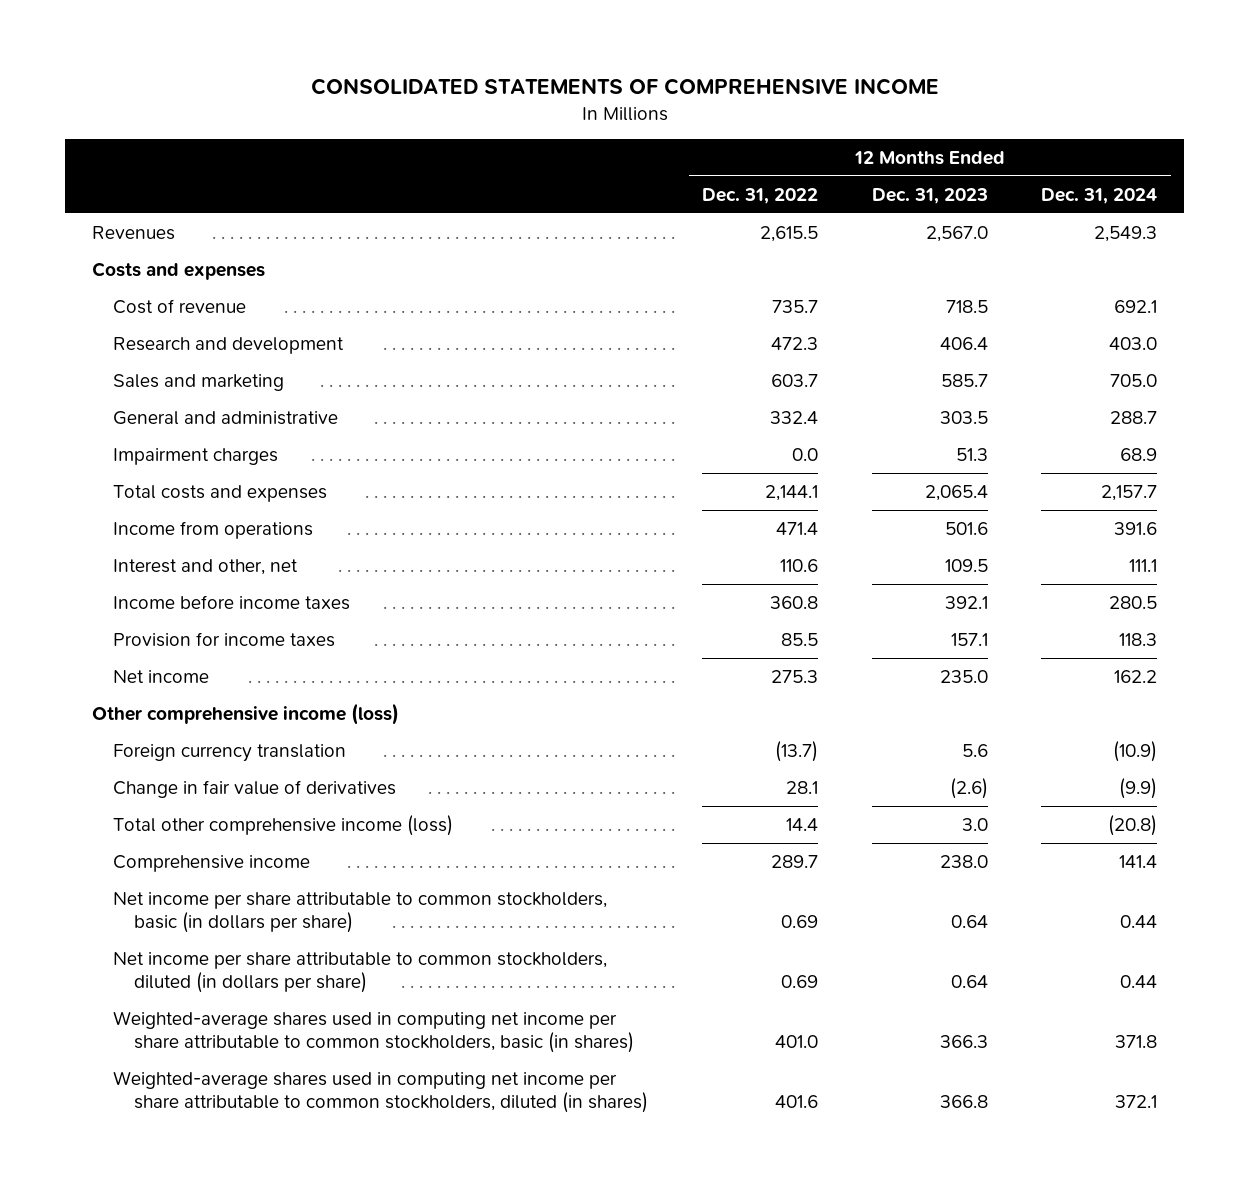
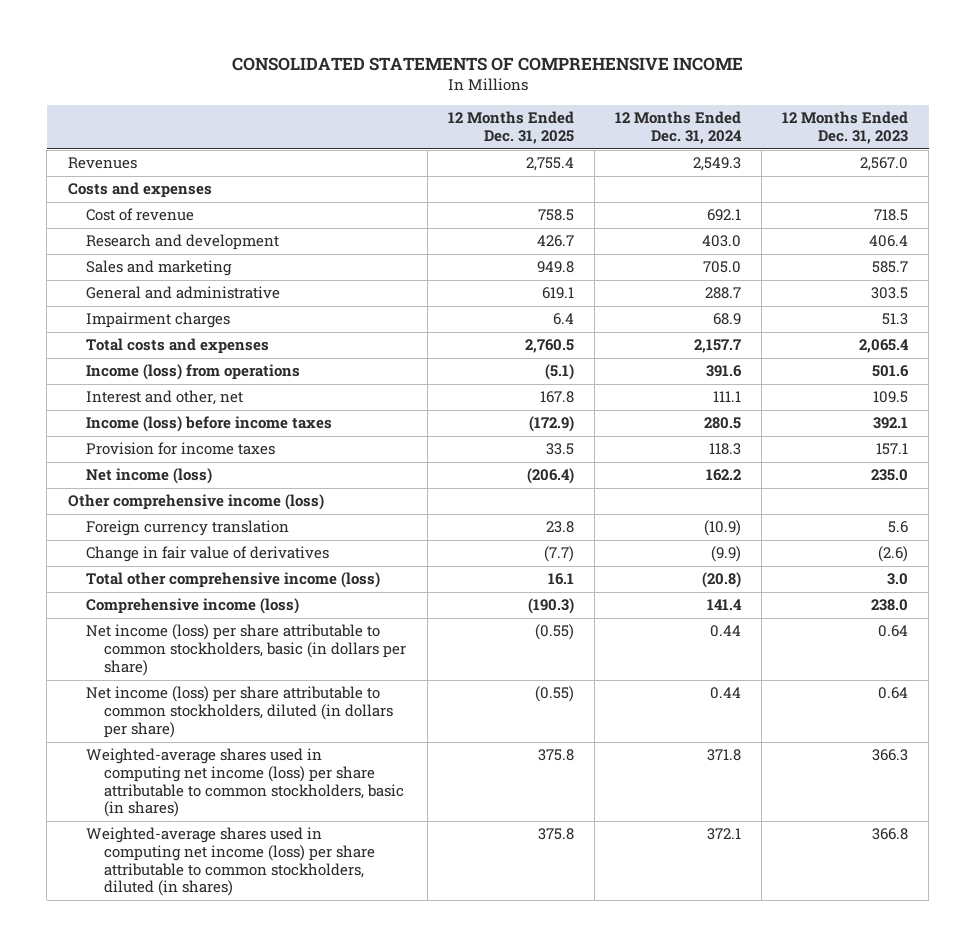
[701,187,818,204] Dec. 31, 2022 -> none
none -> [447,111,574,144] 12 Months Ended Dec. 31, 2025
[113,520,314,539] Income from operations -> [85,364,300,381] Income (loss) from operations
[113,594,351,610] Income before income taxes -> [85,416,332,433] Income (loss) before income taxes
[113,669,210,683] Net income -> [85,468,212,485] Net income (loss)
[113,854,311,872] Comprehensive income -> [85,598,299,615] Comprehensive income (loss)
[113,891,608,933] Net income per share attributable to common stockholders, basic (in dollars per share) -> [85,624,407,676] Net income (loss) per share attributable to common stockholders, basic (in dollars per share)
[113,951,608,993] Net income per share attributable to common stockholders, diluted (in dollars per share) -> [85,686,394,738] Net income (loss) per share attributable to common stockholders, diluted (in dollars per share)
[113,1010,635,1053] Weighted-average shares used in computing net income per share attributable to common stockholders, basic (in shares) -> [85,748,405,818] Weighted-average shares used in computing net income (loss) per share attributable to common stockholders, basic (in shares)
[113,1070,649,1113] Weighted-average shares used in computing net income per share attributable to common stockholders, diluted (in shares) -> [85,827,376,897] Weighted-average shares used in computing net income (loss) per share attributable to common stockholders, diluted (in shares)

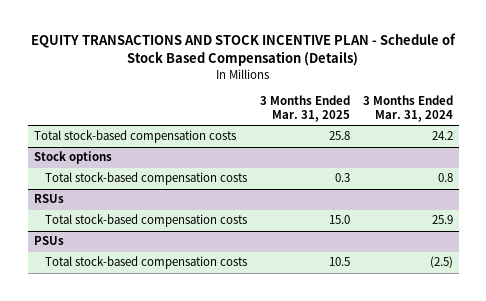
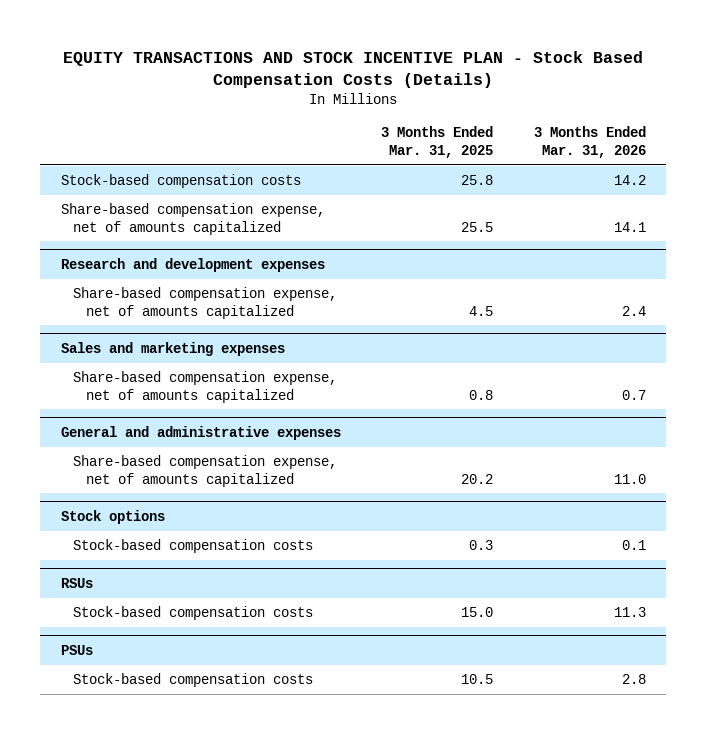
[31,33,457,67] EQUITY TRANSACTIONS AND STOCK INCENTIVE PLAN - Schedule of Stock Based Compensation (Details) -> [63,50,644,88] EQUITY TRANSACTIONS AND STOCK INCENTIVE PLAN - Stock Based Compensation Costs (Details)
[362,94,453,123] 3 Months Ended Mar. 31, 2024 -> none
none -> [533,126,646,158] 3 Months Ended Mar. 31, 2026
[33,130,236,144] Total stock-based compensation costs -> [60,174,301,189] Stock-based compensation costs
none -> [60,203,325,235] Share-based compensation expense, net of amounts capitalized
none -> [60,257,325,272] Research and development expenses
none -> [73,287,338,319] Share-based compensation expense, net of amounts capitalized
none -> [60,341,285,356] Sales and marketing expenses
none -> [73,371,338,403] Share-based compensation expense, net of amounts capitalized
none -> [60,425,341,440] General and administrative expenses
none -> [73,455,338,487] Share-based compensation expense, net of amounts capitalized
[45,172,248,186] Total stock-based compensation costs -> [73,539,314,554] Stock-based compensation costs
[45,214,248,228] Total stock-based compensation costs -> [73,606,314,621] Stock-based compensation costs
[45,256,248,270] Total stock-based compensation costs -> [73,673,314,688] Stock-based compensation costs

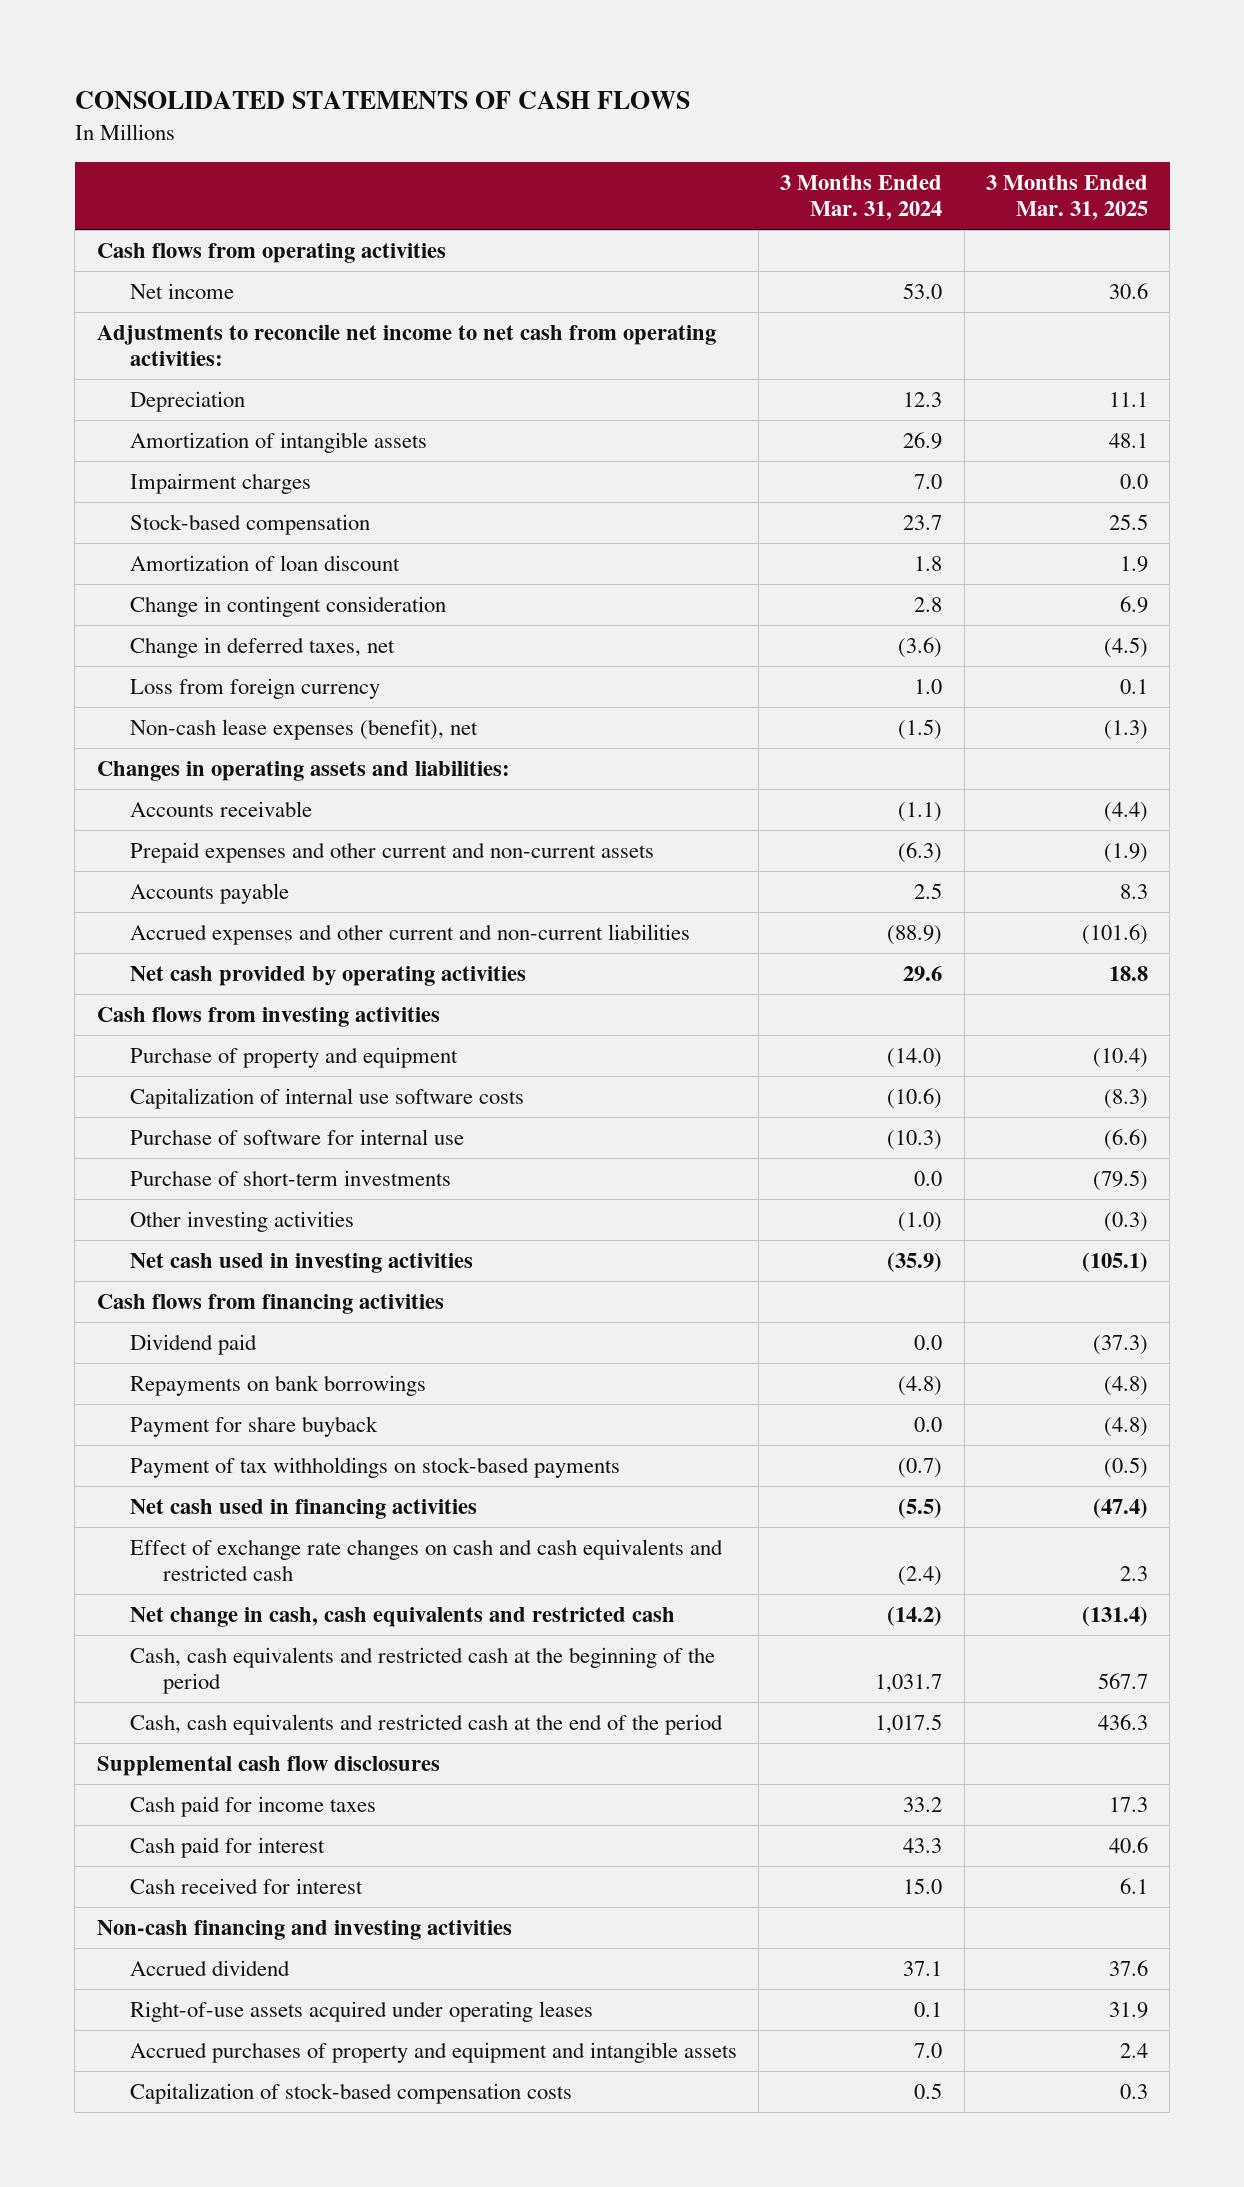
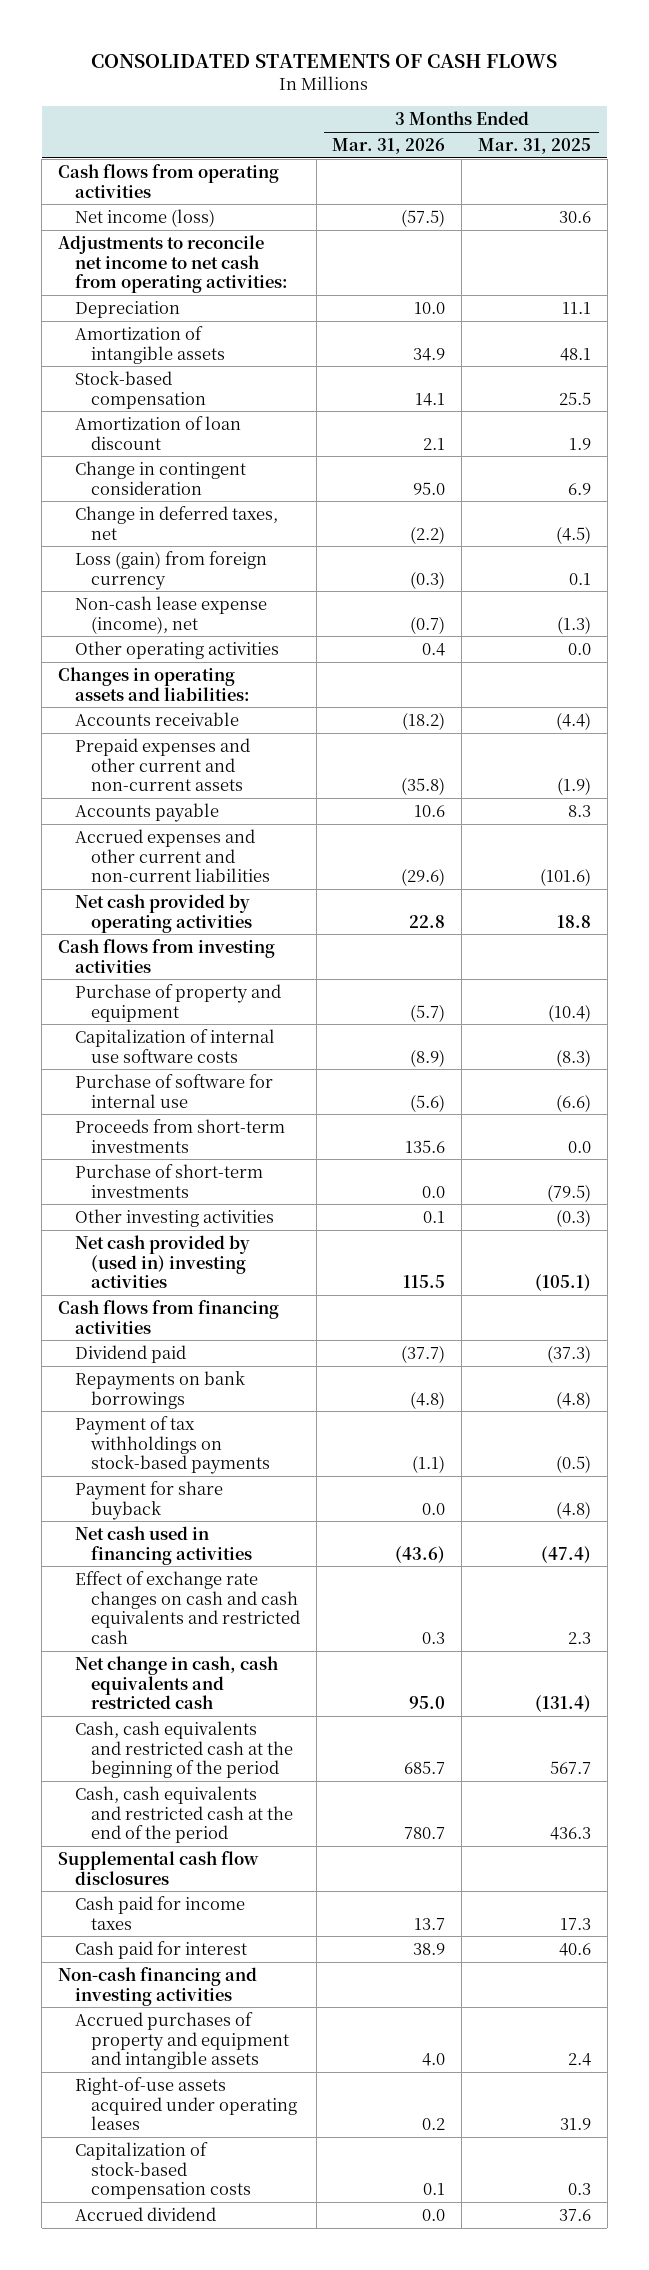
[780,174,943,221] 3 Months Ended Mar. 31, 2024 -> none
none -> [332,138,446,155] Mar. 31, 2026
[129,282,234,299] Net income -> [74,208,215,227] Net income (loss)
[129,472,311,494] Impairment charges -> none
[129,677,380,699] Loss from foreign currency -> [74,550,267,590] Loss (gain) from foreign currency
[129,718,478,740] Non-cash lease expenses (benefit), net -> [74,595,267,634] Non-cash lease expense (income), net
none -> [74,640,279,659] Other operating activities
none -> [74,1118,285,1153] Proceeds from short-term investments
[129,1252,473,1273] Net cash used in investing activities -> [74,1234,250,1289] Net cash provided by (used in) investing activities
[129,1415,378,1437] Payment for share buyback -> [74,1480,223,1520] Payment for share buyback
[129,1877,363,1894] Cash received for interest -> none
[129,2000,593,2022] Right-of-use assets acquired under operating leases -> [74,2076,297,2131] Right-of-use assets acquired under operating leases
[129,1959,290,1976] Accrued dividend -> [74,2206,216,2221] Accrued dividend

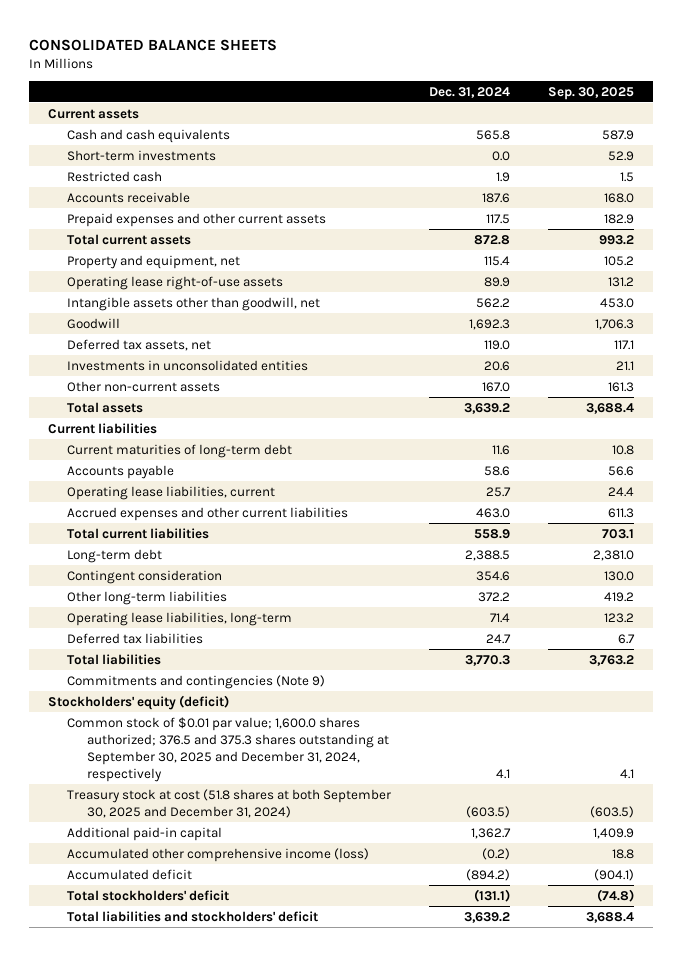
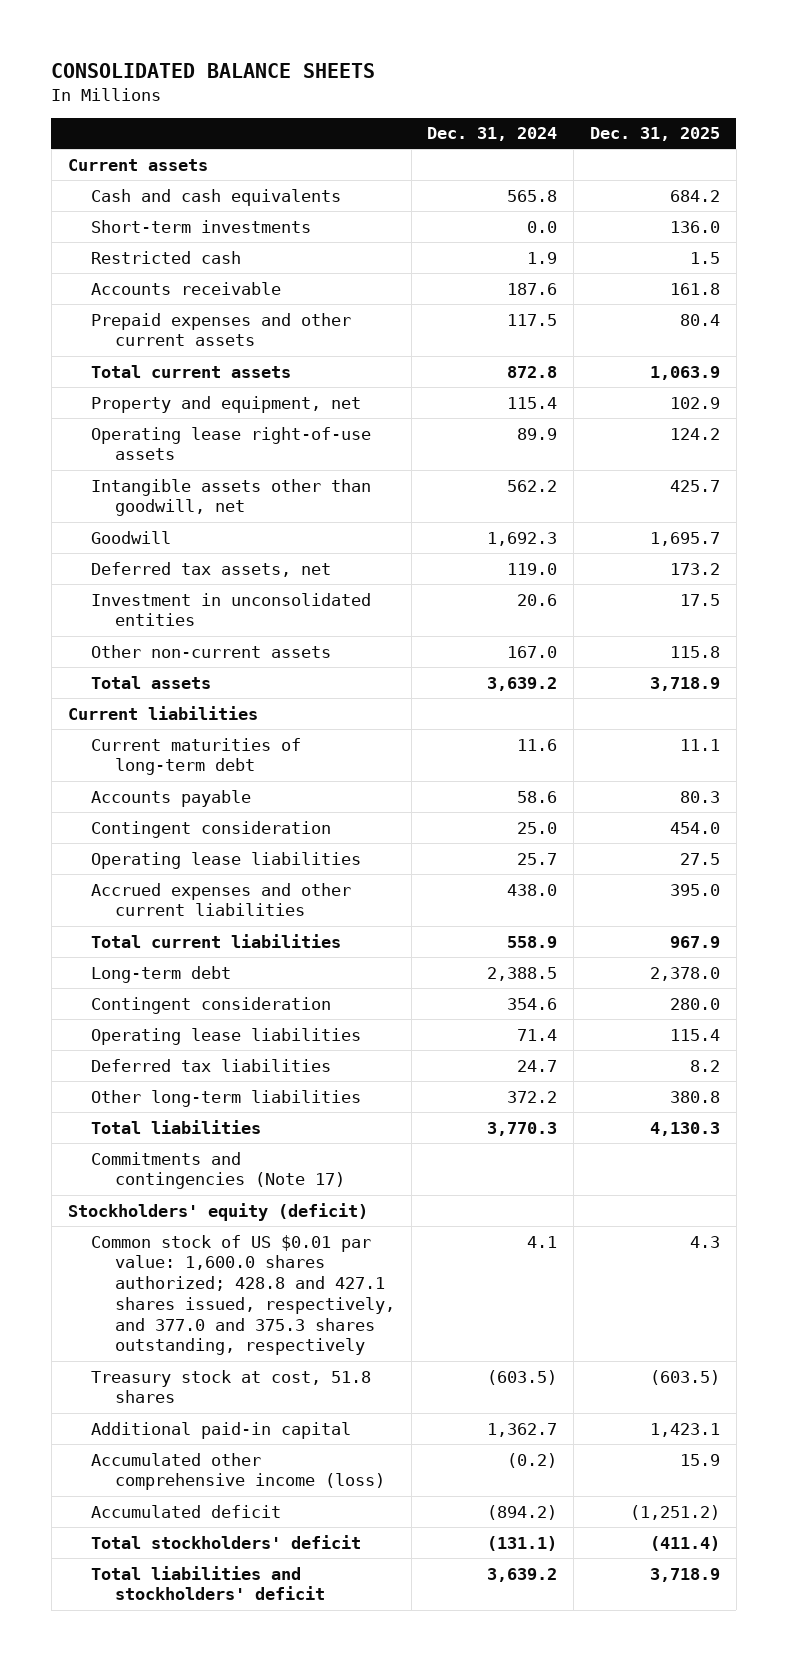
[547,86,634,100] Sep. 30, 2025 -> none
none -> [590,127,721,142] Dec. 31, 2025
[67,359,309,371] Investments in unconsolidated entities -> [91,592,372,627] Investment in unconsolidated entities
none -> [91,820,332,838] Contingent consideration
[67,485,276,500] Operating lease liabilities, current -> [91,851,362,869] Operating lease liabilities
[475,507,510,518] 463.0 -> [507,883,558,896] 438.0
[67,611,293,626] Operating lease liabilities, long-term -> [91,1027,362,1045] Operating lease liabilities
[67,590,228,605] Other long-term liabilities -> [91,1089,362,1107] Other long-term liabilities
[67,674,326,689] Commitments and contingencies (Note 9) -> [91,1151,345,1190] Commitments and contingencies (Note 17)
[67,716,389,782] Common stock of $0.01 par value; 1,600.0 shares authorized; 376.5 and 375.3 shares outstanding at September 30, 2025 and December 31, 2024, respectively -> [91,1234,395,1356] Common stock of US $0.01 par value: 1,600.0 shares authorized; 428.8 and 427.1 shares issued, respectively, and 377.0 and 375.3 shares outstanding, respectively
[67,788,392,818] Treasury stock at cost (51.8 shares at both September 30, 2025 and December 31, 2024) -> [91,1369,372,1404] Treasury stock at cost, 51.8 shares

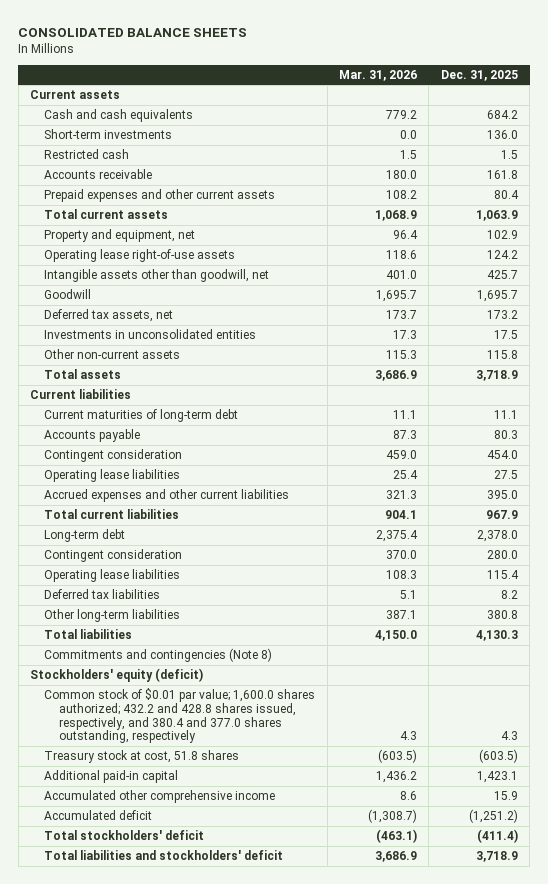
[427,127,558,142] Dec. 31, 2024 -> none
none -> [339,69,418,81] Mar. 31, 2026
[91,592,372,627] Investment in unconsolidated entities -> [44,329,257,340] Investments in unconsolidated entities
[91,1151,345,1190] Commitments and contingencies (Note 17) -> [44,648,273,663] Commitments and contingencies (Note 8)
[91,1234,395,1356] Common stock of US $0.01 par value: 1,600.0 shares authorized; 428.8 and 427.1 shares issued, respectively, and 377.0 and 375.3 shares outstanding, respectively -> [44,688,316,744] Common stock of $0.01 par value; 1,600.0 shares authorized; 432.2 and 428.8 shares issued, respectively, and 380.4 and 377.0 shares outstanding, respectively
[91,1452,385,1491] Accumulated other comprehensive income (loss) -> [44,790,276,804] Accumulated other comprehensive income

